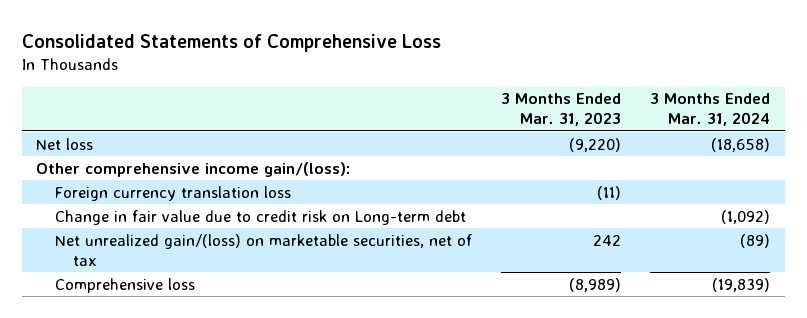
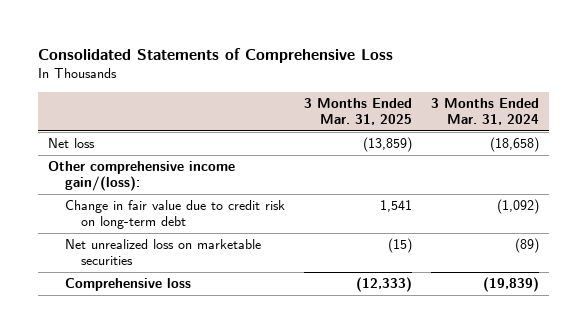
[500,93,621,127] 3 Months Ended Mar. 31, 2023 -> none
none -> [303,97,412,126] 3 Months Ended Mar. 31, 2025
[54,185,291,201] Foreign currency translation loss -> none
[54,209,466,225] Change in fair value due to credit risk on Long-term debt -> [64,200,285,230] Change in fair value due to credit risk on long-term debt
[54,233,472,266] Net unrealized gain/(loss) on marketable securities, net of tax -> [64,239,261,266] Net unrealized loss on marketable securities

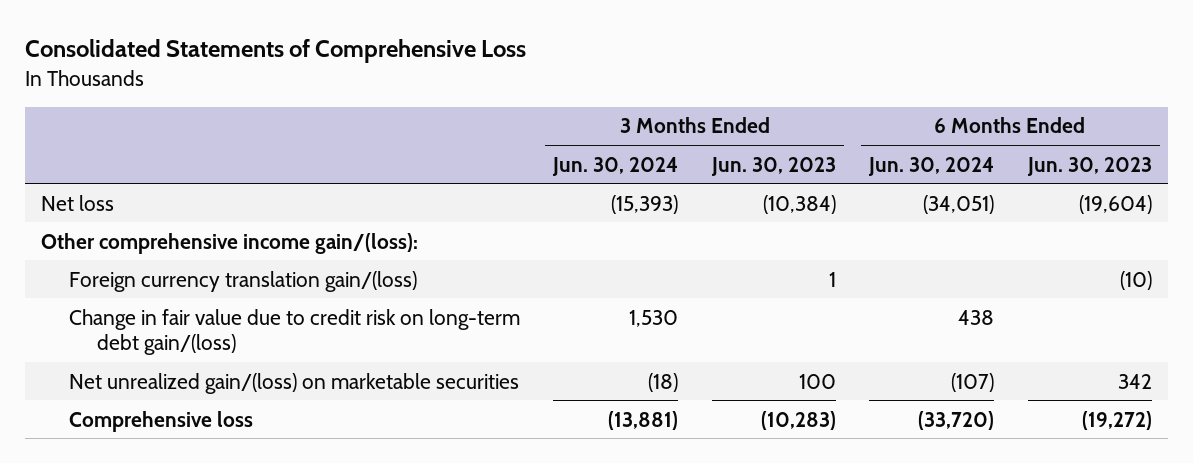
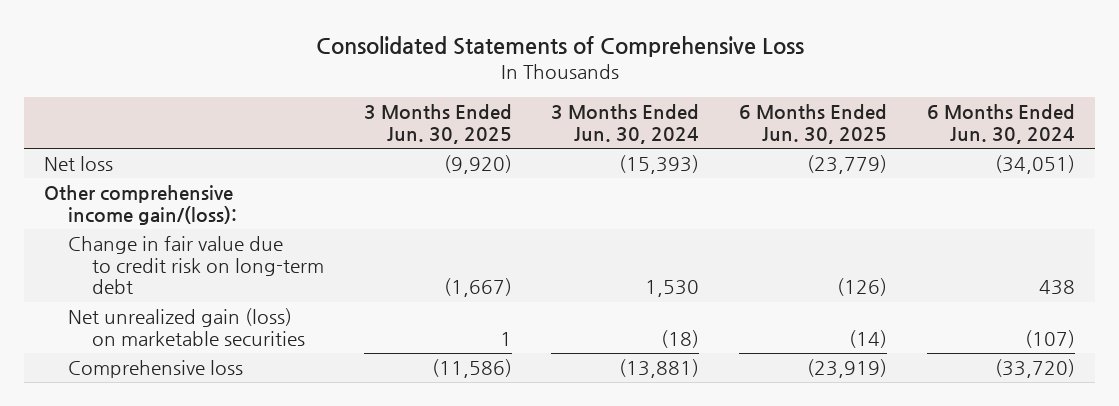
[710,156,836,176] Jun. 30, 2023 -> none
[1026,156,1152,176] Jun. 30, 2023 -> none
none -> [363,104,512,144] 3 Months Ended Jun. 30, 2025
none -> [739,104,888,144] 6 Months Ended Jun. 30, 2025
[69,270,418,292] Foreign currency translation gain/(loss) -> none
[69,308,521,356] Change in fair value due to credit risk on long-term debt gain/(loss) -> [67,236,324,295] Change in fair value due to credit risk on long-term debt
[69,372,520,394] Net unrealized gain/(loss) on marketable securities -> [67,308,305,346] Net unrealized gain (loss) on marketable securities

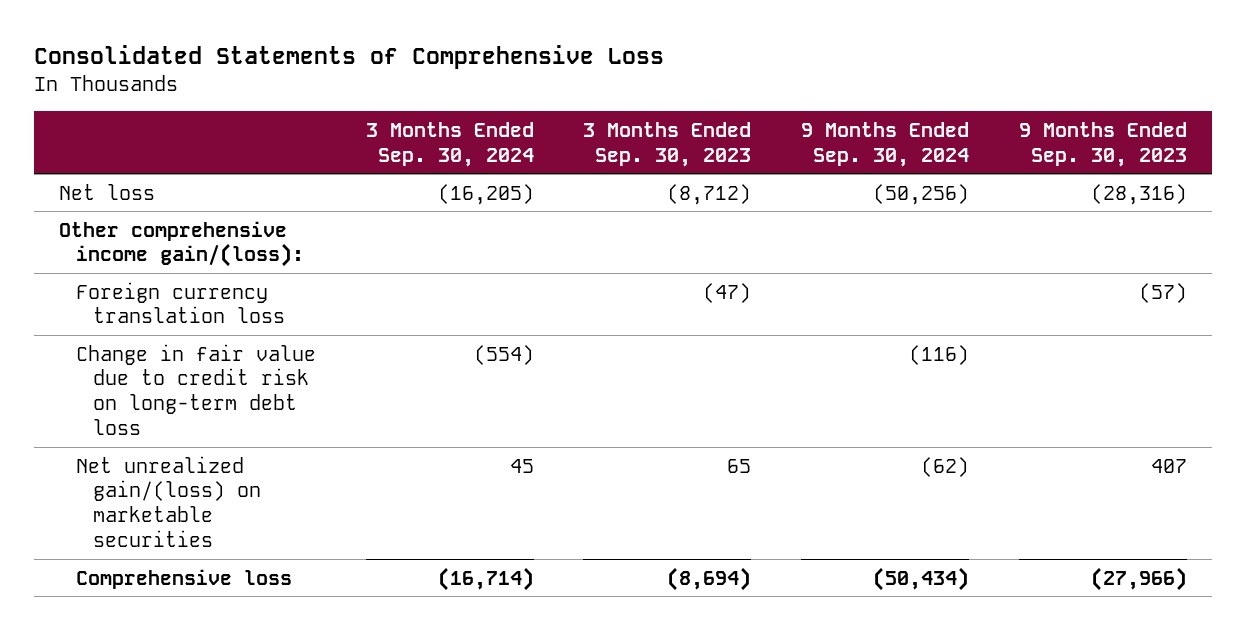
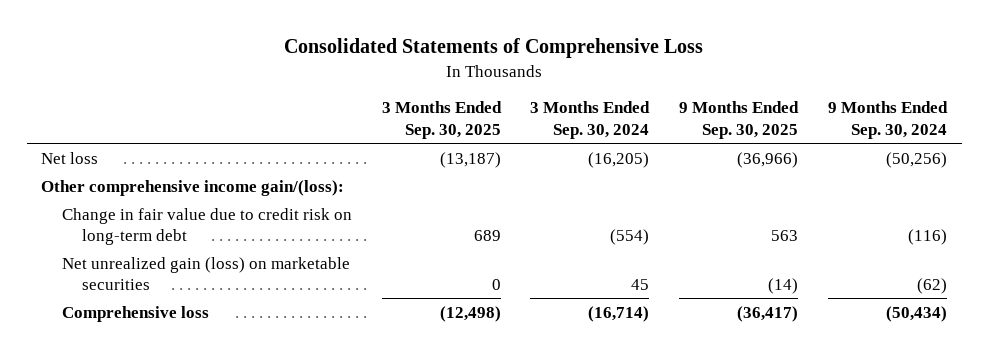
[583,121,752,167] 3 Months Ended Sep. 30, 2023 -> none
[1018,121,1187,167] 9 Months Ended Sep. 30, 2023 -> none
none -> [381,101,502,139] 3 Months Ended Sep. 30, 2025
none -> [679,101,800,139] 9 Months Ended Sep. 30, 2025
[75,281,286,324] Foreign currency translation loss -> none
[75,343,316,436] Change in fair value due to credit risk on long-term debt loss -> [61,207,352,246] Change in fair value due to credit risk on long-term debt
[75,455,262,548] Net unrealized gain/(loss) on marketable securities -> [61,256,350,291] Net unrealized gain (loss) on marketable securities

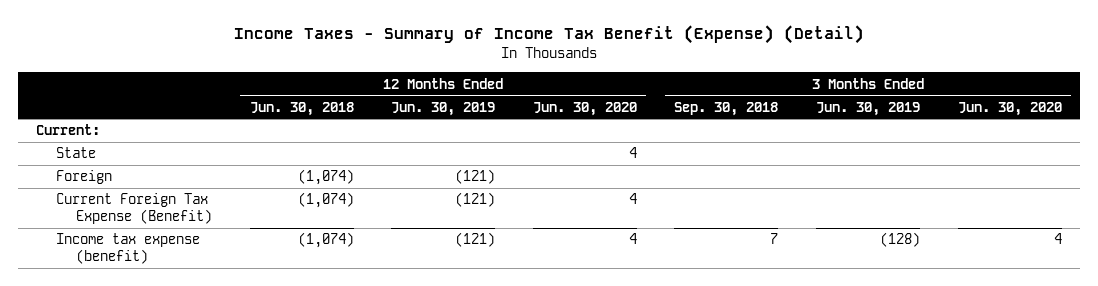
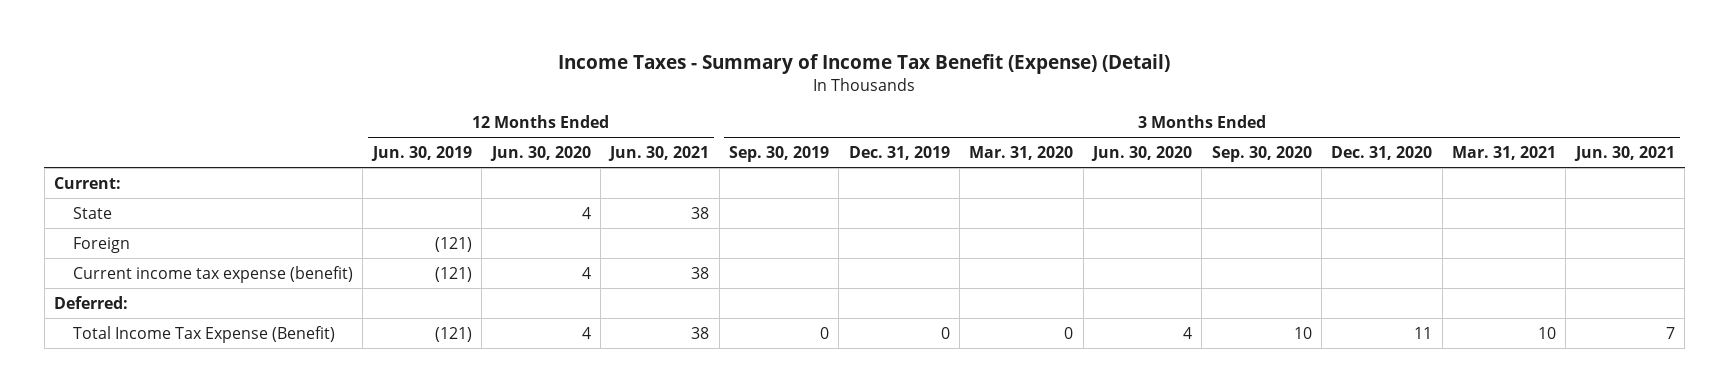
[249,101,354,116] Jun. 30, 2018 -> none
[674,101,779,116] Sep. 30, 2018 -> none
[816,101,921,116] Jun. 30, 2019 -> none
none -> [608,145,710,161] Jun. 30, 2021
none -> [728,145,829,162] Sep. 30, 2019
none -> [848,145,950,160] Dec. 31, 2019
none -> [969,145,1074,160] Mar. 31, 2020
none -> [1211,145,1312,162] Sep. 30, 2020
none -> [1331,145,1433,160] Dec. 31, 2020
none -> [1452,145,1557,160] Mar. 31, 2021
none -> [1573,145,1675,161] Jun. 30, 2021
[56,193,212,225] Current Foreign Tax Expense (Benefit) -> [73,265,354,283] Current income tax expense (benefit)
none -> [54,295,129,309] Deferred:
[56,233,201,265] Income tax expense (benefit) -> [73,325,336,343] Total Income Tax Expense (Benefit)

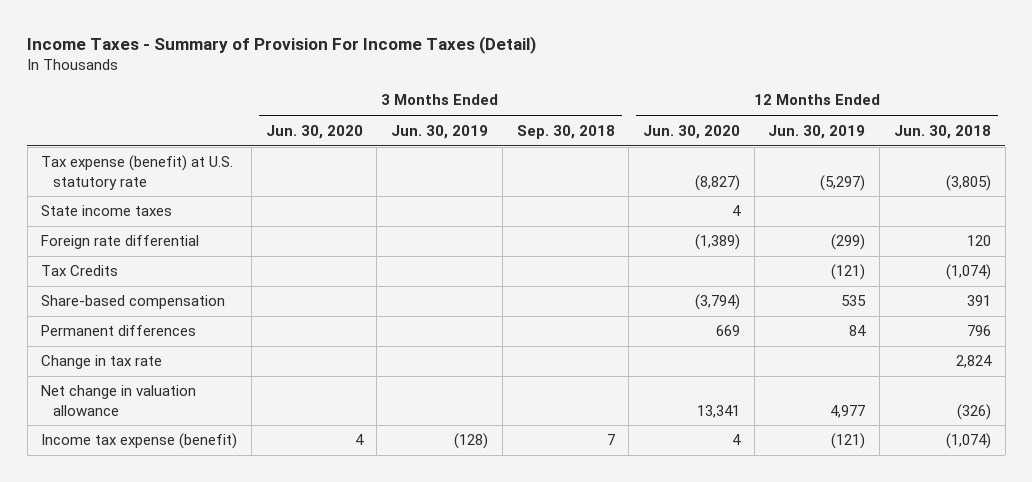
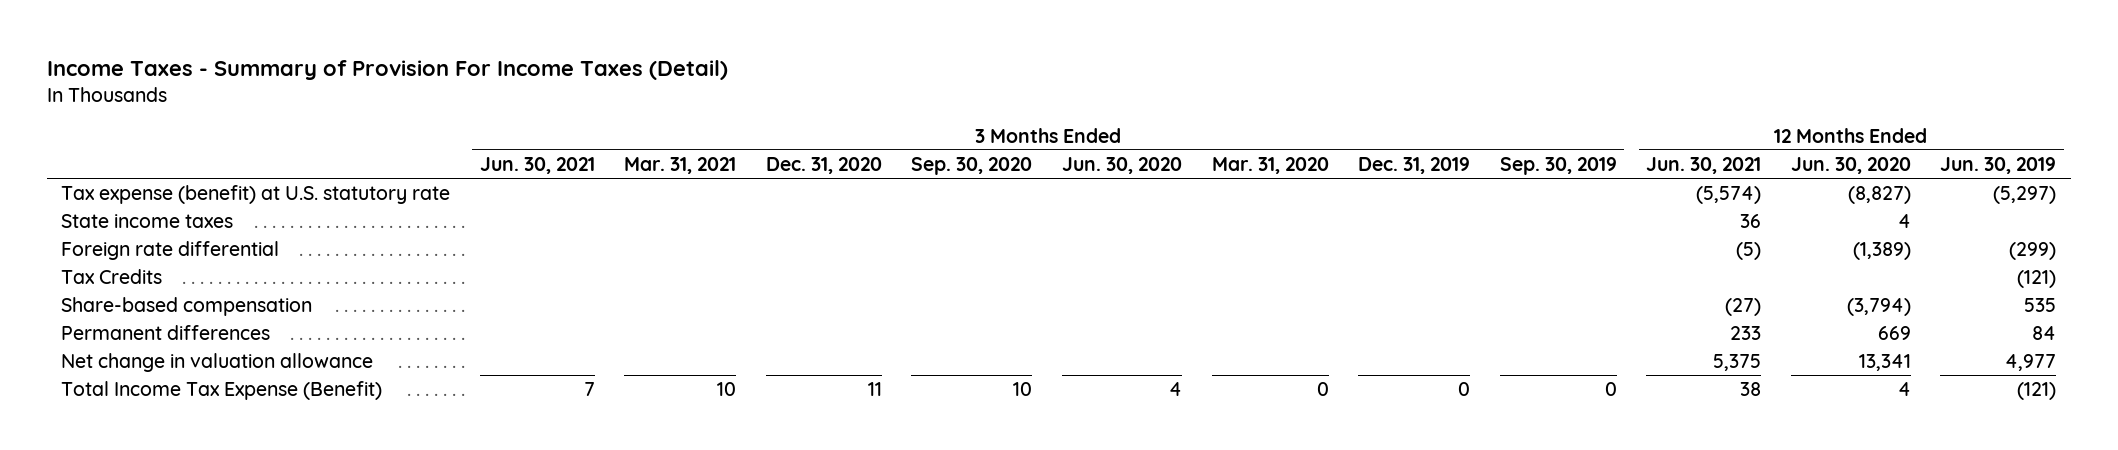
[391,124,489,139] Jun. 30, 2019 -> none
[516,124,615,139] Sep. 30, 2018 -> none
[893,124,991,139] Jun. 30, 2018 -> none
none -> [479,156,595,174] Jun. 30, 2021
none -> [624,156,737,174] Mar. 31, 2021
none -> [765,156,882,174] Dec. 31, 2020
none -> [911,156,1033,175] Sep. 30, 2020
none -> [1211,156,1329,174] Mar. 31, 2020
none -> [1358,156,1471,174] Dec. 31, 2019
none -> [1499,156,1617,175] Sep. 30, 2019
none -> [1646,156,1762,174] Jun. 30, 2021
[41,355,163,370] Change in tax rate -> none
[41,433,238,450] Income tax expense (benefit) -> [61,380,383,400] Total Income Tax Expense (Benefit)

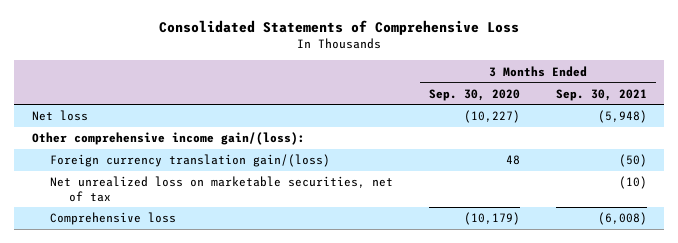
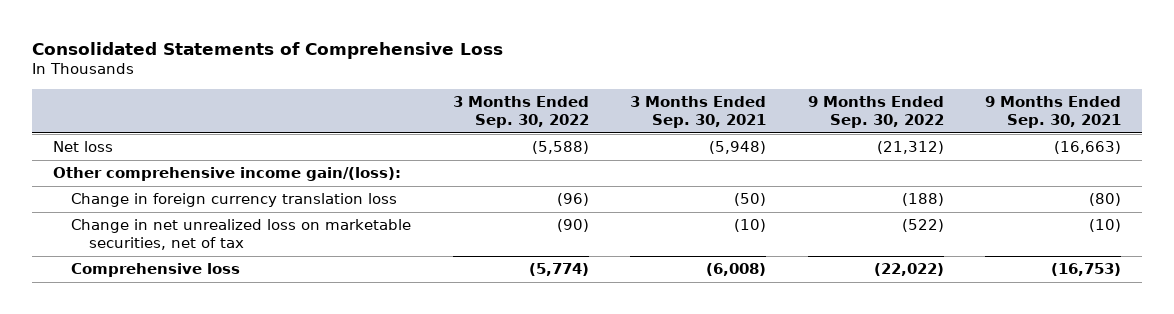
[428,88,520,101] Sep. 30, 2020 -> none
none -> [452,95,589,129] 3 Months Ended Sep. 30, 2022
none -> [807,95,944,129] 9 Months Ended Sep. 30, 2022
none -> [985,95,1122,129] 9 Months Ended Sep. 30, 2021
[50,154,331,168] Foreign currency translation gain/(loss) -> [71,193,398,208] Change in foreign currency translation loss
[50,176,394,202] Net unrealized loss on marketable securities, net of tax -> [71,219,412,251] Change in net unrealized loss on marketable securities, net of tax

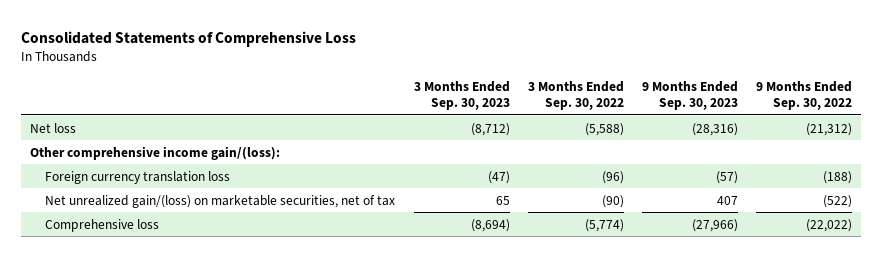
[630,95,767,129] 3 Months Ended Sep. 30, 2021 -> none
[985,95,1122,129] 9 Months Ended Sep. 30, 2021 -> none
none -> [413,81,510,111] 3 Months Ended Sep. 30, 2023
none -> [641,81,738,111] 9 Months Ended Sep. 30, 2023
[71,193,398,208] Change in foreign currency translation loss -> [45,170,231,184] Foreign currency translation loss
[71,219,412,251] Change in net unrealized loss on marketable securities, net of tax -> [45,194,396,208] Net unrealized gain/(loss) on marketable securities, net of tax

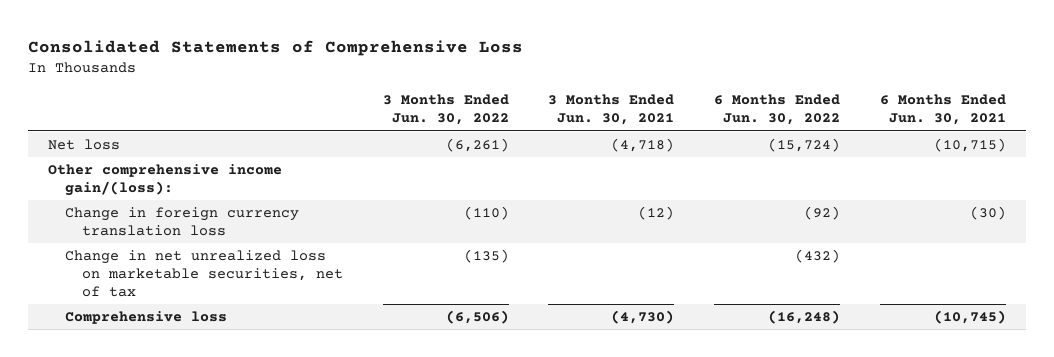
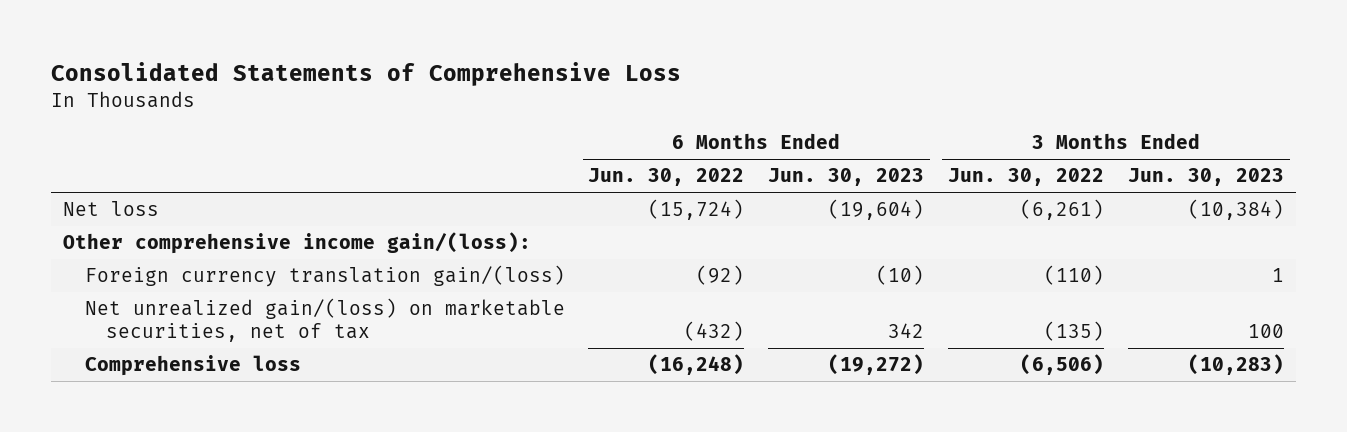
[548,94,675,126] 3 Months Ended Jun. 30, 2021 -> none
[879,94,1006,126] 6 Months Ended Jun. 30, 2021 -> none
none -> [768,168,925,187] Jun. 30, 2023
none -> [1127,168,1284,187] Jun. 30, 2023
[65,207,300,236] Change in foreign currency translation loss -> [84,265,565,288] Foreign currency translation gain/(loss)
[65,250,343,297] Change in net unrealized loss on marketable securities, net of tax -> [84,298,565,342] Net unrealized gain/(loss) on marketable securities, net of tax

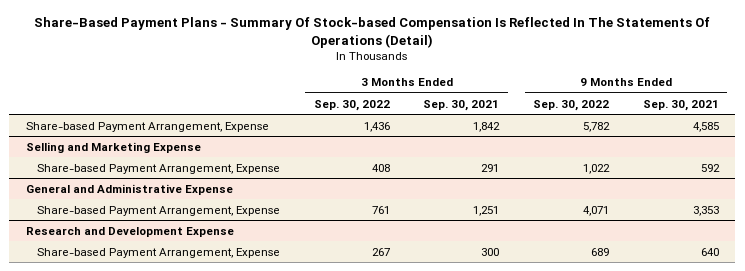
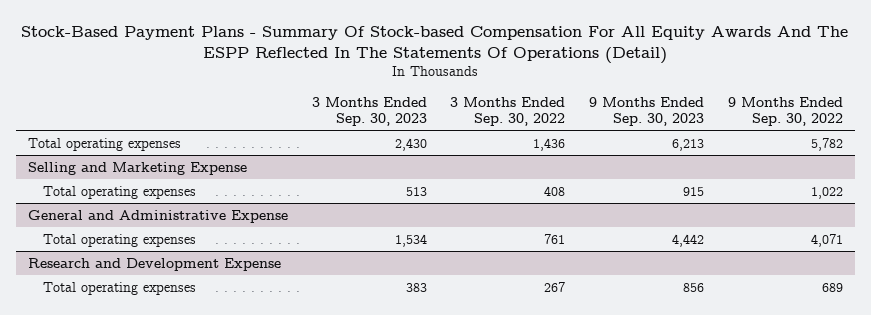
[34,17,711,48] Share-Based Payment Plans - Summary Of Stock-based Compensation Is Reflected In The Statements Of Operations (Detail) -> [21,25,849,64] Stock-Based Payment Plans - Summary Of Stock-based Compensation For All Equity Awards And The ESPP Reflected In The Statements Of Operations (Detail)
[423,99,500,111] Sep. 30, 2021 -> none
[642,99,719,111] Sep. 30, 2021 -> none
none -> [311,96,427,126] 3 Months Ended Sep. 30, 2023
none -> [589,96,705,126] 9 Months Ended Sep. 30, 2023
[26,121,270,132] Share-based Payment Arrangement, Expense -> [27,137,181,151] Total operating expenses
[37,163,281,174] Share-based Payment Arrangement, Expense -> [42,185,196,199] Total operating expenses
[37,205,281,216] Share-based Payment Arrangement, Expense -> [42,233,196,247] Total operating expenses
[37,247,281,258] Share-based Payment Arrangement, Expense -> [42,281,196,295] Total operating expenses

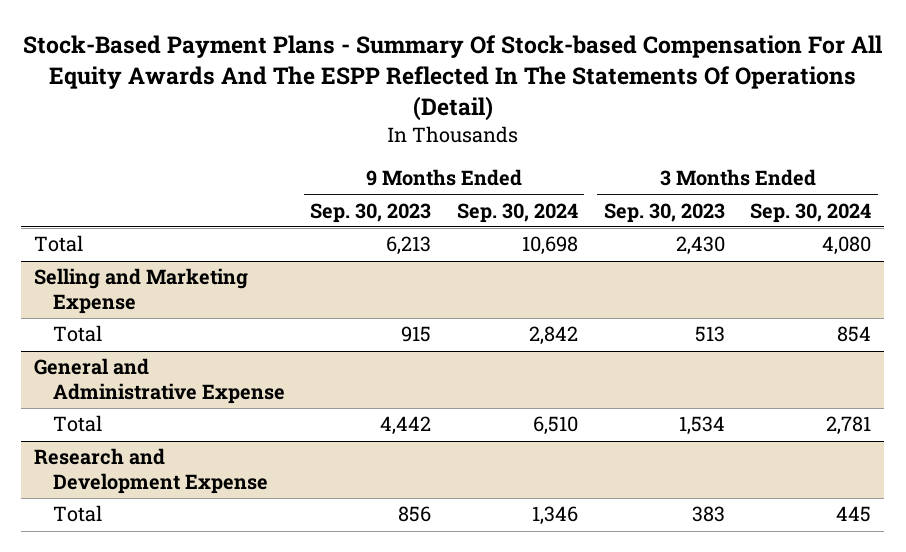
[450,96,566,126] 3 Months Ended Sep. 30, 2022 -> none
[728,96,844,126] 9 Months Ended Sep. 30, 2022 -> none
none -> [456,202,578,223] Sep. 30, 2024
none -> [750,202,872,223] Sep. 30, 2024
[27,137,181,151] Total operating expenses -> [34,235,84,253] Total
[42,185,196,199] Total operating expenses -> [52,325,102,343] Total
[42,233,196,247] Total operating expenses -> [52,415,102,433] Total
[42,281,196,295] Total operating expenses -> [52,505,102,523] Total

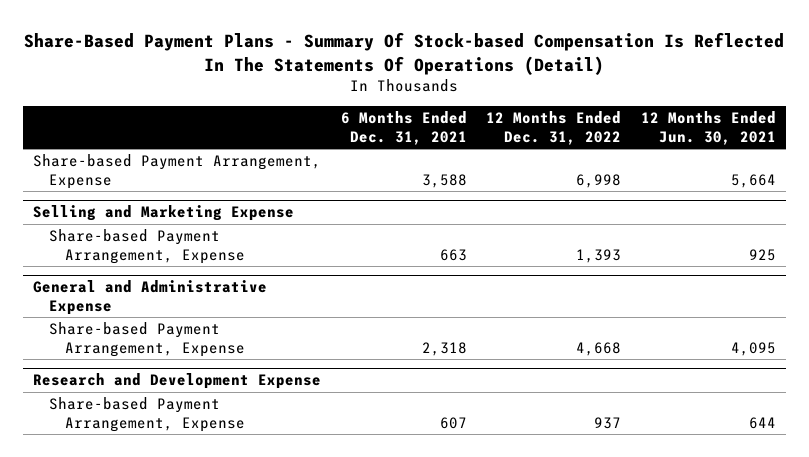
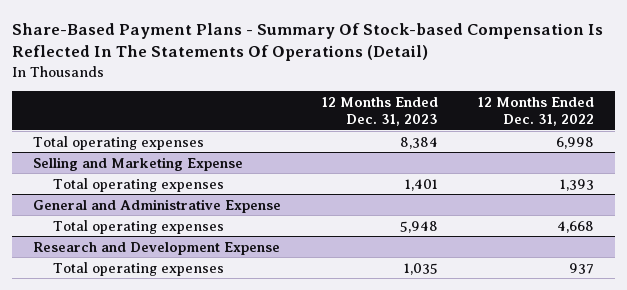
[340,111,467,146] 6 Months Ended Dec. 31, 2021 -> none
[640,111,776,146] 12 Months Ended Jun. 30, 2021 -> none
none -> [321,96,438,127] 12 Months Ended Dec. 31, 2023
[33,154,322,189] Share-based Payment Arrangement, Expense -> [32,135,204,150] Total operating expenses
[48,229,245,264] Share-based Payment Arrangement, Expense -> [53,177,225,192] Total operating expenses
[48,322,245,357] Share-based Payment Arrangement, Expense -> [53,219,225,234] Total operating expenses
[48,397,245,432] Share-based Payment Arrangement, Expense -> [53,261,225,276] Total operating expenses

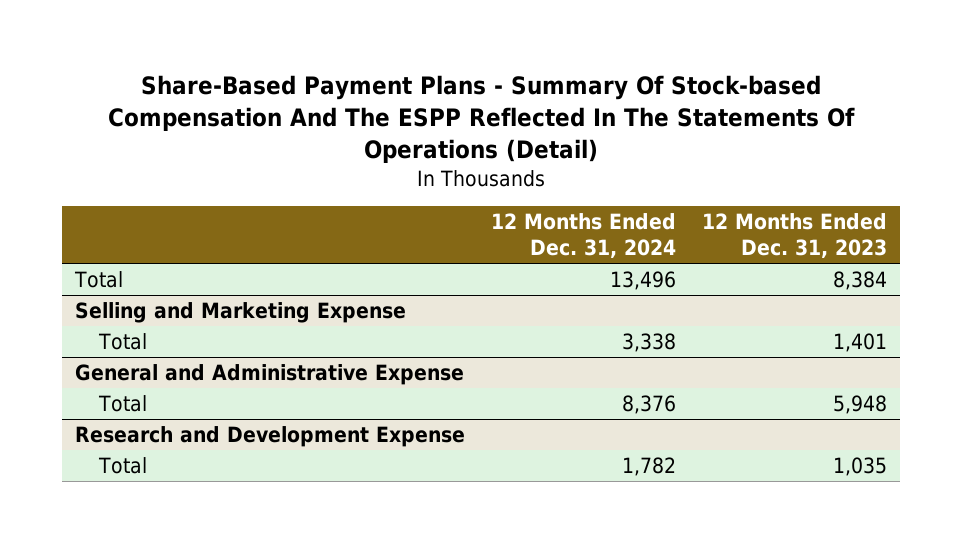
[12,22,604,62] Share-Based Payment Plans - Summary Of Stock-based Compensation Is Reflected In The Statements Of Operations (Detail) -> [107,75,855,163] Share-Based Payment Plans - Summary Of Stock-based Compensation And The ESPP Reflected In The Statements Of Operations (Detail)
[478,96,595,127] 12 Months Ended Dec. 31, 2022 -> none
none -> [490,213,676,259] 12 Months Ended Dec. 31, 2024
[32,135,204,150] Total operating expenses -> [74,271,124,289] Total
[53,177,225,192] Total operating expenses -> [98,333,148,351] Total
[53,219,225,234] Total operating expenses -> [98,395,148,413] Total
[53,261,225,276] Total operating expenses -> [98,457,148,475] Total

